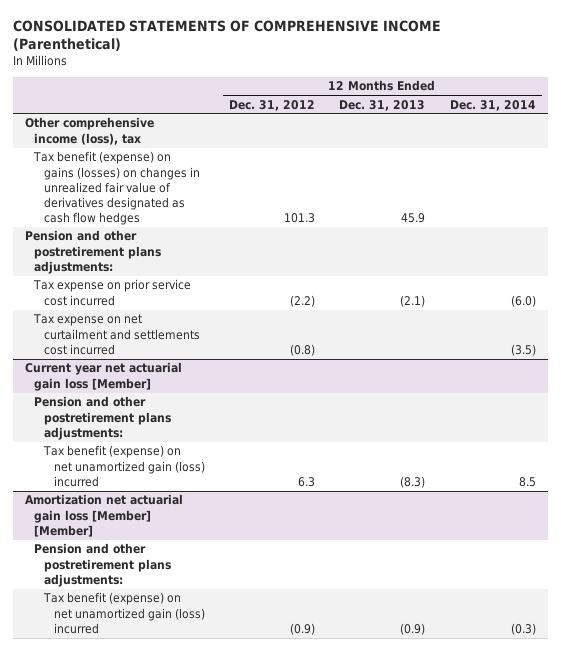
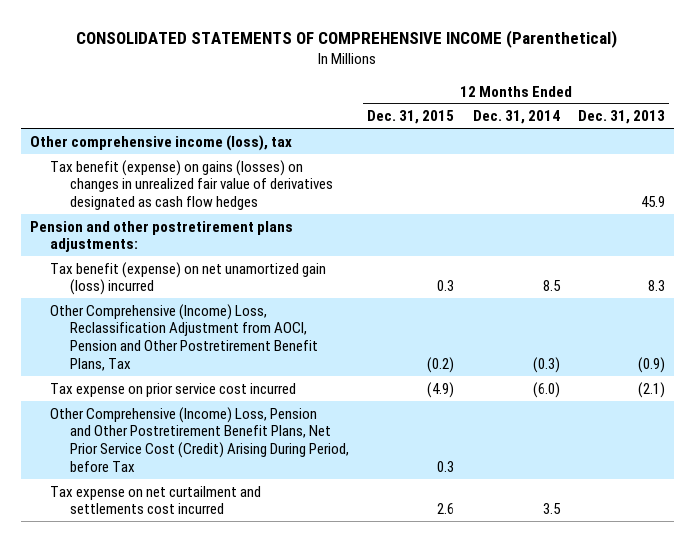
[229,99,316,111] Dec. 31, 2012 -> none
none -> [367,110,455,125] Dec. 31, 2015
none -> [50,261,327,296] Tax benefit (expense) on net unamortized gain (loss) incurred
none -> [50,303,319,372] Other Comprehensive (Income) Loss, Reclassification Adjustment from AOCI, Pension and Other Postretirement Benefit Plans, Tax
[24,362,182,391] Current year net actuarial gain loss [Member] -> none
[34,396,172,440] Pension and other postretirement plans adjustments: -> none
[43,445,205,487] Tax benefit (expense) on net unamortized gain (loss) incurred -> none
[24,494,183,537] Amortization net actuarial gain loss [Member] [Member] -> none
[34,543,172,587] Pension and other postretirement plans adjustments: -> none
[43,592,205,634] Tax benefit (expense) on net unamortized gain (loss) incurred -> none
none -> [50,406,350,473] Other Comprehensive (Income) Loss, Pension and Other Postretirement Benefit Plans, Net Prior Service Cost (Credit) Arising During Period, before Tax
[510,343,536,356] (3.5) -> [542,503,561,515] 3.5

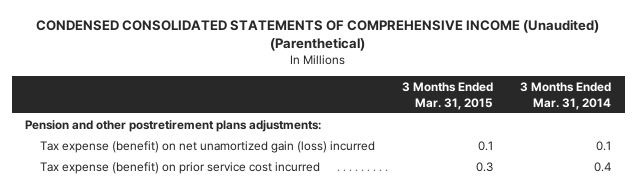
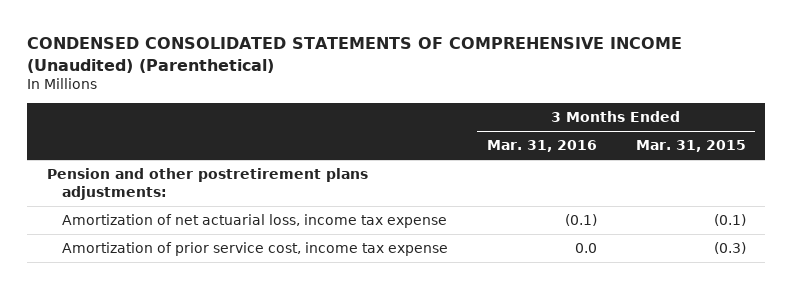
[520,82,612,110] 3 Months Ended Mar. 31, 2014 -> none
none -> [486,140,597,153] Mar. 31, 2016
[39,140,375,153] Tax expense (benefit) on net unamortized gain (loss) incurred -> [61,214,447,229] Amortization of net actuarial loss, income tax expense
[478,140,494,151] 0.1 -> [713,214,746,227] (0.1)
[39,161,320,174] Tax expense (benefit) on prior service cost incurred -> [61,242,448,257] Amortization of prior service cost, income tax expense
[476,161,494,172] 0.3 -> [713,242,746,255] (0.3)

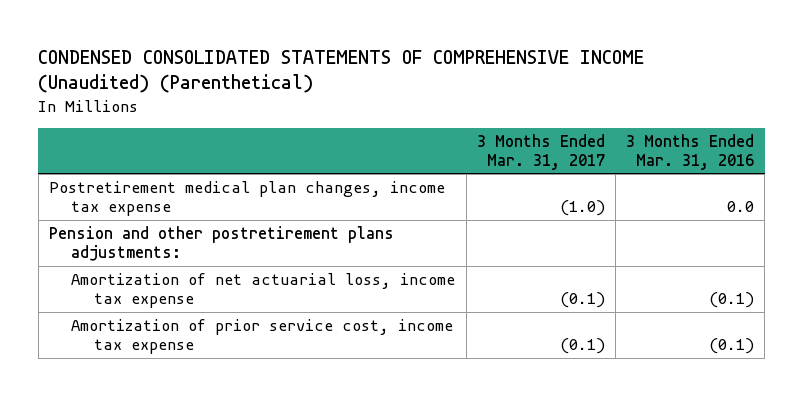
[635,140,746,153] Mar. 31, 2015 -> none
none -> [476,133,605,170] 3 Months Ended Mar. 31, 2017
none -> [48,180,445,217] Postretirement medical plan changes, income tax expense
[574,243,597,254] 0.0 -> [708,338,754,355] (0.1)

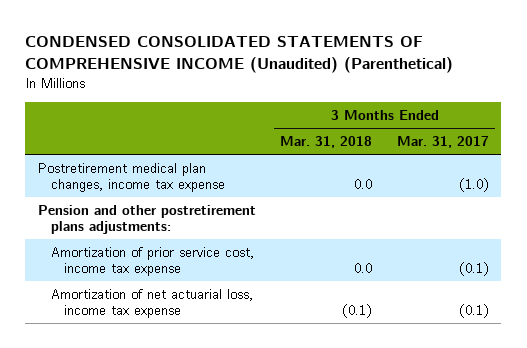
[625,133,754,170] 3 Months Ended Mar. 31, 2016 -> none
none -> [280,136,373,149] Mar. 31, 2018
[71,272,456,309] Amortization of net actuarial loss, income tax expense -> [50,288,253,319] Amortization of net actuarial loss, income tax expense

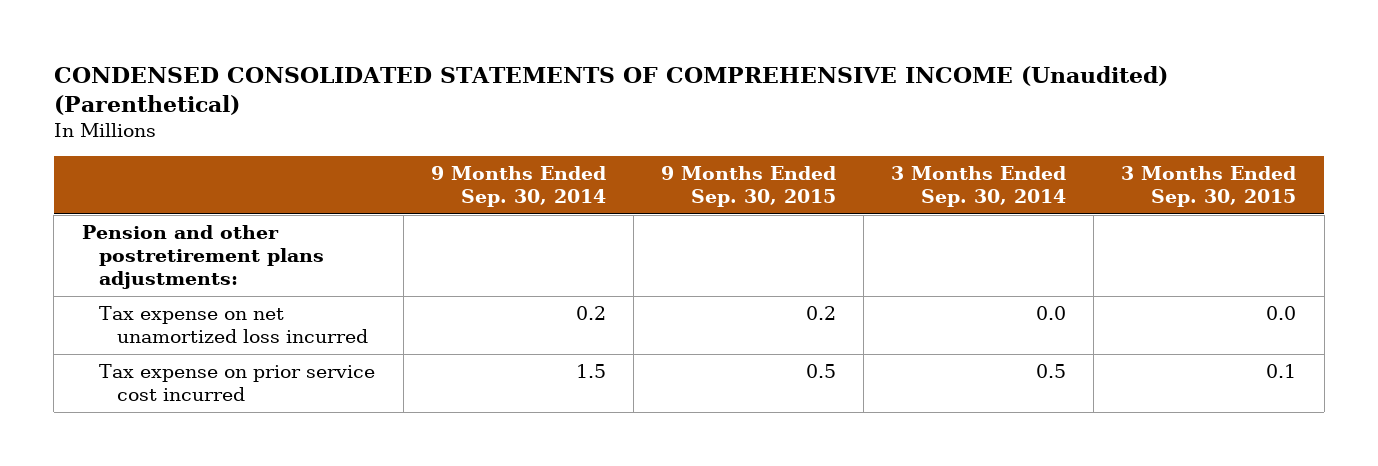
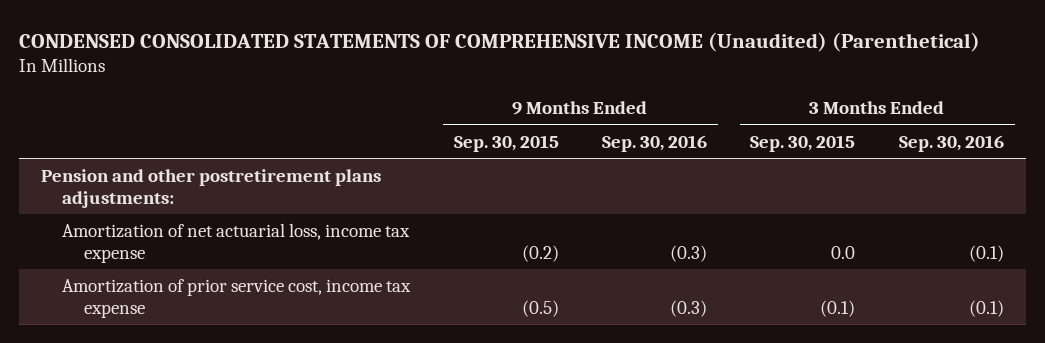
[430,166,606,207] 9 Months Ended Sep. 30, 2014 -> none
[891,166,1067,207] 3 Months Ended Sep. 30, 2014 -> none
none -> [602,134,708,152] Sep. 30, 2016
none -> [898,134,1004,152] Sep. 30, 2016
[99,306,369,344] Tax expense on net unamortized loss incurred -> [62,223,411,263] Amortization of net actuarial loss, income tax expense
[805,306,836,321] 0.2 -> [521,244,559,262] (0.2)
[99,364,376,402] Tax expense on prior service cost incurred -> [62,279,412,318] Amortization of prior service cost, income tax expense
[805,364,836,379] 0.5 -> [521,299,559,317] (0.5)
[1266,364,1297,379] 0.1 -> [820,299,856,317] (0.1)

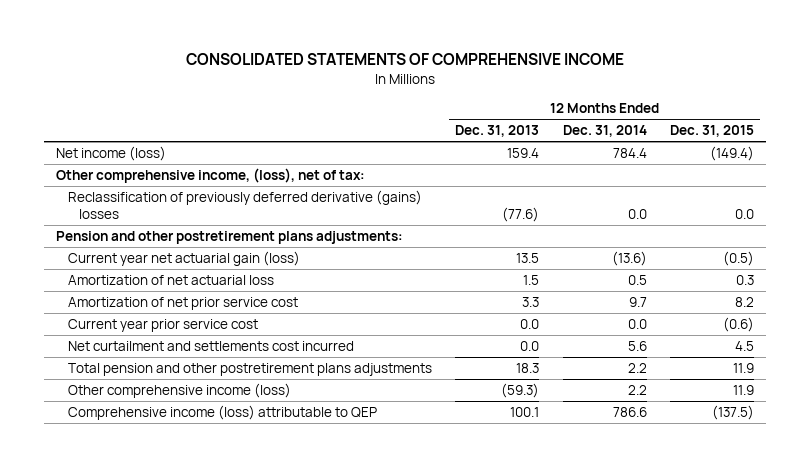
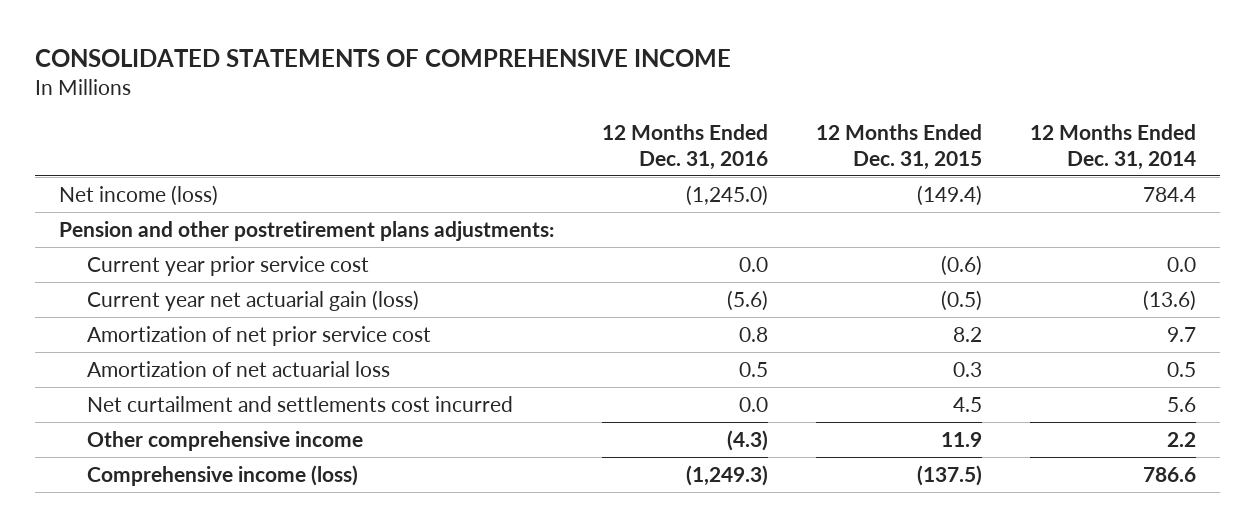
[455,125,540,138] Dec. 31, 2013 -> none
none -> [602,124,769,170] 12 Months Ended Dec. 31, 2016
[56,167,366,183] Other comprehensive income, (loss), net of tax: -> none
[67,189,422,220] Reclassification of previously deferred derivative (gains) losses -> none
[67,318,258,332] Current year prior service cost -> [87,255,370,276] Current year prior service cost
[67,274,274,285] Amortization of net actuarial loss -> [87,360,391,377] Amortization of net actuarial loss
[67,362,432,376] Total pension and other postretirement plans adjustments -> none
[67,382,291,398] Other comprehensive income (loss) -> [87,430,364,451] Other comprehensive income
[67,404,377,420] Comprehensive income (loss) attributable to QEP -> [87,464,359,486] Comprehensive income (loss)

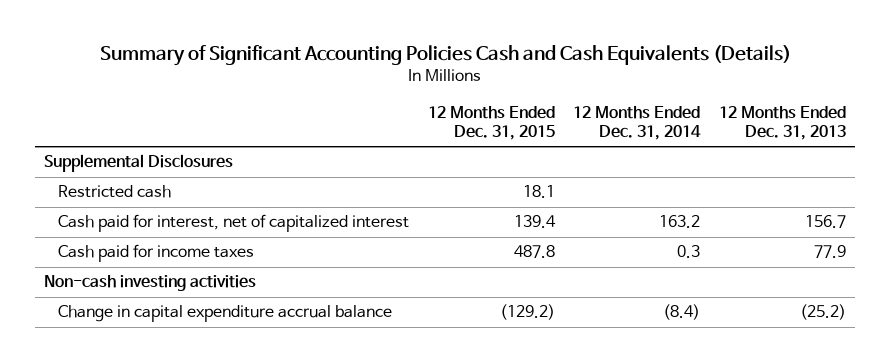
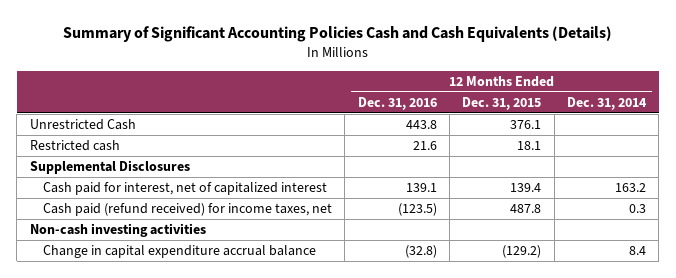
[718,105,846,140] 12 Months Ended Dec. 31, 2013 -> none
none -> [357,96,437,110] Dec. 31, 2016
none -> [29,119,136,131] Unrestricted Cash
[44,154,234,173] Supplemental Disclosures -> [29,160,190,175] Supplemental Disclosures
[58,244,255,263] Cash paid for income taxes -> [42,203,332,217] Cash paid (refund received) for income taxes, net
[663,304,701,321] (8.4) -> [628,246,646,256] 8.4

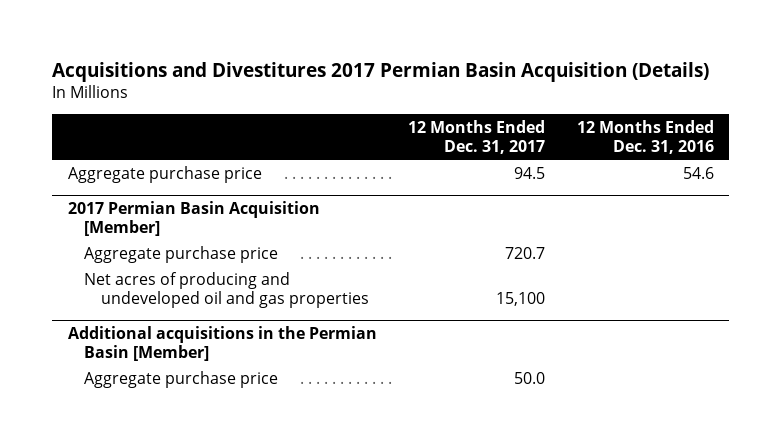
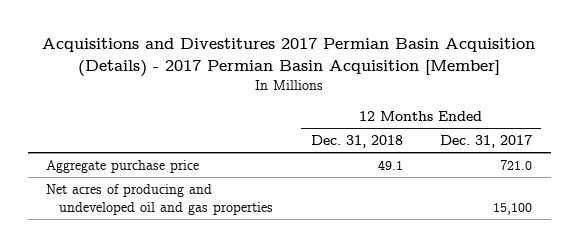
[51,61,709,82] Acquisitions and Divestitures 2017 Permian Basin Acquisition (Details) -> [42,38,536,78] Acquisitions and Divestitures 2017 Permian Basin Acquisition (Details) - 2017 Permian Basin Acquisition [Member]
[576,119,714,154] 12 Months Ended Dec. 31, 2016 -> none
none -> [310,135,403,149] Dec. 31, 2018
[67,201,320,236] 2017 Permian Basin Acquisition [Member] -> none
[84,245,279,263] Aggregate purchase price -> none
[514,166,546,179] 94.5 -> [500,159,533,170] 721.0
[67,326,377,361] Additional acquisitions in the Permian Basin [Member] -> none
[84,370,279,388] Aggregate purchase price -> none

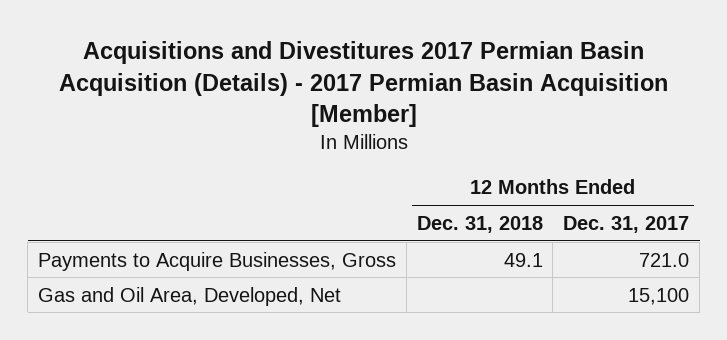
[46,159,200,173] Aggregate purchase price -> [38,251,397,271] Payments to Acquire Businesses, Gross
[46,183,274,216] Net acres of producing and undeveloped oil and gas properties -> [38,286,342,306] Gas and Oil Area, Developed, Net

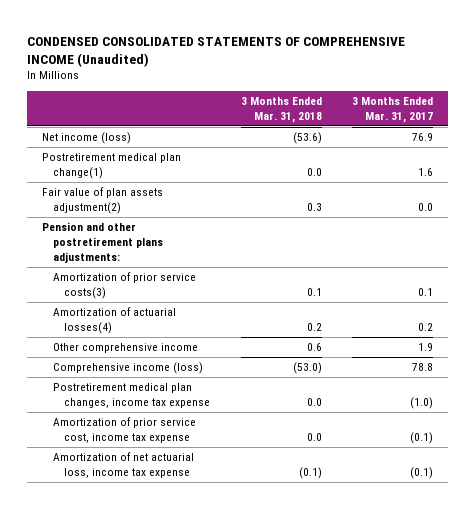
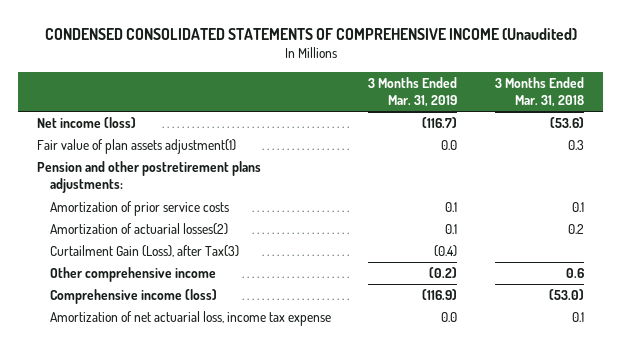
[351,97,433,124] 3 Months Ended Mar. 31, 2017 -> none
none -> [368,76,458,108] 3 Months Ended Mar. 31, 2019
[42,153,182,179] Postretirement medical plan change(1) -> none
[42,187,164,214] Fair value of plan assets adjustment(2) -> [37,139,237,155] Fair value of plan assets adjustment(1)
[53,272,197,299] Amortization of prior service costs(3) -> [49,201,229,217] Amortization of prior service costs
[53,307,177,334] Amortization of actuarial losses(4) -> [49,223,228,236] Amortization of actuarial losses(2)
none -> [49,245,239,258] Curtailment Gain (Loss), after Tax(3)
[53,383,211,408] Postretirement medical plan changes, income tax expense -> none
[53,417,197,443] Amortization of prior service cost, income tax expense -> none
[298,466,322,479] (0.1) -> [571,312,584,323] 0.1

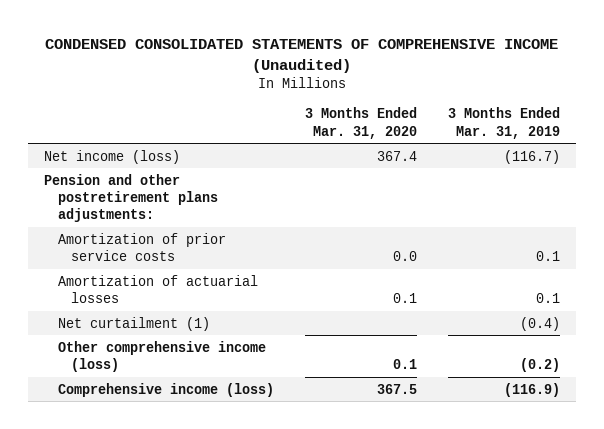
[494,76,584,108] 3 Months Ended Mar. 31, 2018 -> none
none -> [304,107,417,139] 3 Months Ended Mar. 31, 2020
[37,139,237,155] Fair value of plan assets adjustment(1) -> none
[49,223,228,236] Amortization of actuarial losses(2) -> [57,274,258,304] Amortization of actuarial losses
[49,245,239,258] Curtailment Gain (Loss), after Tax(3) -> [57,316,210,331] Net curtailment (1)
[49,267,216,283] Other comprehensive income -> [57,340,266,373] Other comprehensive income (loss)
[49,311,331,327] Amortization of net actuarial loss, income tax expense -> none

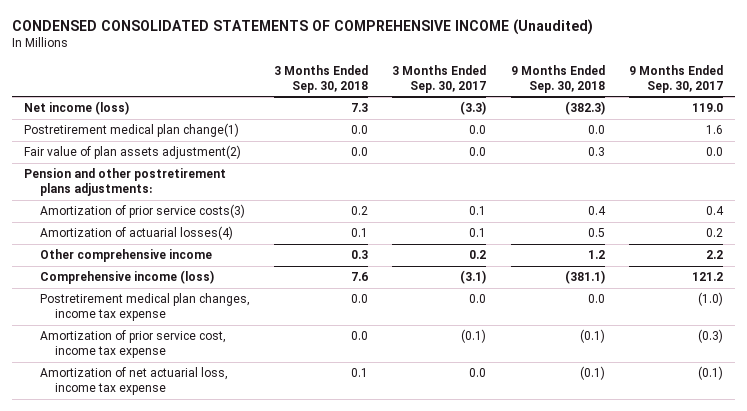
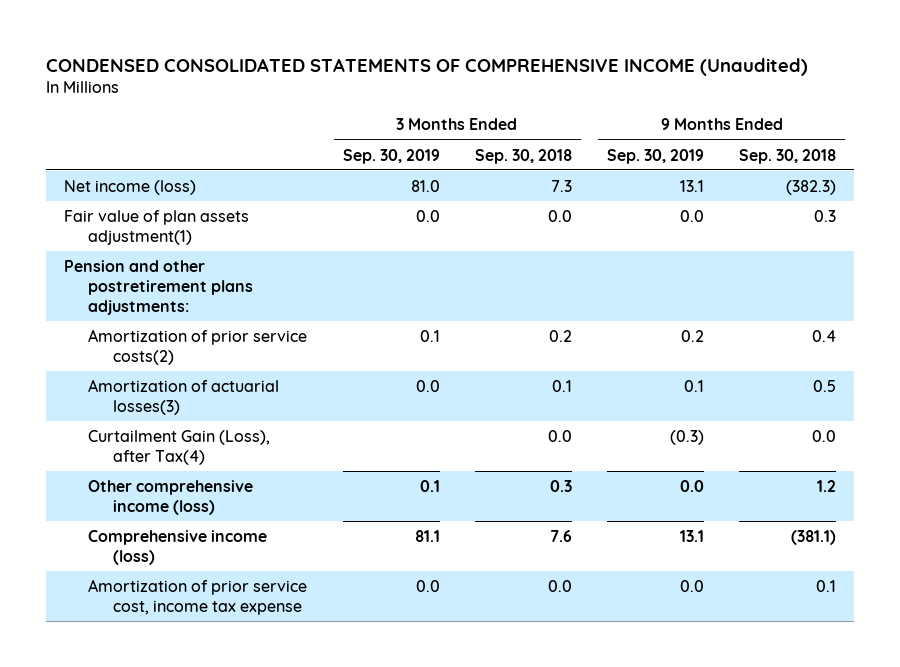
[392,64,487,93] 3 Months Ended Sep. 30, 2017 -> none
[629,64,724,93] 9 Months Ended Sep. 30, 2017 -> none
none -> [342,148,440,164] Sep. 30, 2019
none -> [607,148,705,164] Sep. 30, 2019
[23,123,239,138] Postretirement medical plan change(1) -> none
[23,145,241,160] Fair value of plan assets adjustment(2) -> [63,209,249,245] Fair value of plan assets adjustment(1)
[39,204,245,219] Amortization of prior service costs(3) -> [88,328,308,365] Amortization of prior service costs(2)
[39,226,233,241] Amortization of actuarial losses(4) -> [88,378,280,415] Amortization of actuarial losses(3)
none -> [88,429,271,465] Curtailment Gain (Loss), after Tax(4)
[39,249,212,263] Other comprehensive income -> [88,479,254,515] Other comprehensive income (loss)
[39,293,250,322] Postretirement medical plan changes, income tax expense -> none
[39,367,228,396] Amortization of net actuarial loss, income tax expense -> none
[579,329,605,344] (0.1) -> [816,579,837,592] 0.1

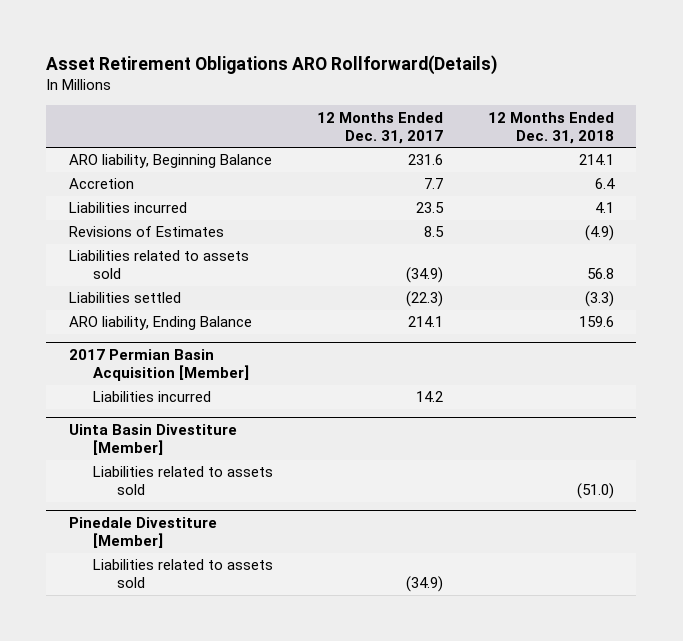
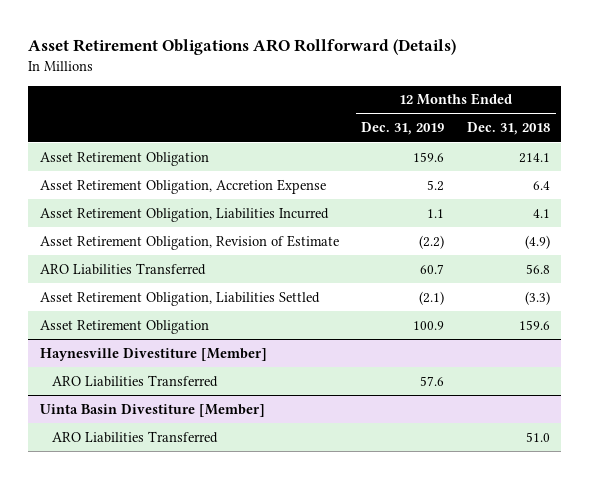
[46,54,498,75] Asset Retirement Obligations ARO Rollforward(Details) -> [28,39,457,56] Asset Retirement Obligations ARO Rollforward (Details)
[317,111,444,144] 12 Months Ended Dec. 31, 2017 -> none
none -> [361,122,445,136] Dec. 31, 2019
[68,349,249,382] 2017 Permian Basin Acquisition [Member] -> none
[92,391,211,403] Liabilities incurred -> none
[68,154,272,169] ARO liability, Beginning Balance -> [39,151,209,166] Asset Retirement Obligation
[68,178,134,190] Accretion -> [39,178,326,194] Asset Retirement Obligation, Accretion Expense
[68,202,187,214] Liabilities incurred -> [39,207,329,222] Asset Retirement Obligation, Liabilities Incurred
[68,226,224,238] Revisions of Estimates -> [39,234,339,250] Asset Retirement Obligation, Revision of Estimate
[68,250,249,280] Liabilities related to assets sold -> [39,262,206,275] ARO Liabilities Transferred
[68,292,181,304] Liabilities settled -> [39,291,320,306] Asset Retirement Obligation, Liabilities Settled
[68,316,252,331] ARO liability, Ending Balance -> [39,319,209,334] Asset Retirement Obligation
none -> [39,347,267,361] Haynesville Divestiture [Member]
none -> [52,374,219,387] ARO Liabilities Transferred
[92,466,273,496] Liabilities related to assets sold -> none
[68,517,217,549] Pinedale Divestiture [Member] -> none
[92,559,273,589] Liabilities related to assets sold -> none
none -> [52,430,219,443] ARO Liabilities Transferred

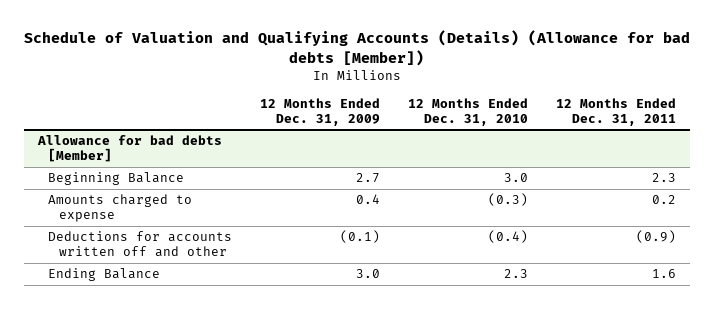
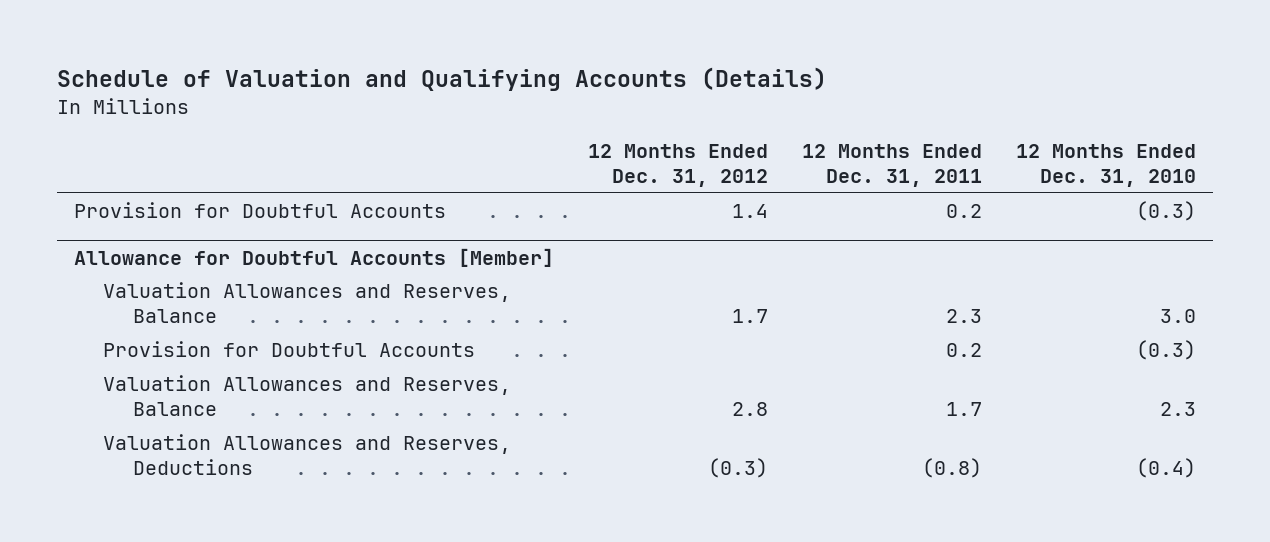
[24,30,691,66] Schedule of Valuation and Qualifying Accounts (Details) (Allowance for bad debts [Member]) -> [56,67,827,92] Schedule of Valuation and Qualifying Accounts (Details)
[260,97,381,126] 12 Months Ended Dec. 31, 2009 -> none
none -> [588,143,769,188] 12 Months Ended Dec. 31, 2012
[36,135,222,163] Allowance for bad debts [Member] -> none
[48,194,193,223] Amounts charged to expense -> none
[48,268,161,282] Ending Balance -> none
none -> [73,202,446,219] Provision for Doubtful Accounts
none -> [73,247,554,267] Allowance for Doubtful Accounts [Member]
[48,172,185,186] Beginning Balance -> [103,282,512,324] Valuation Allowances and Reserves, Balance
none -> [103,341,476,358] Provision for Doubtful Accounts
none -> [103,375,512,417] Valuation Allowances and Reserves, Balance
[48,231,233,258] Deductions for accounts written off and other -> [103,434,512,476] Valuation Allowances and Reserves, Deductions
[636,230,677,244] (0.9) -> [922,458,983,479] (0.8)

